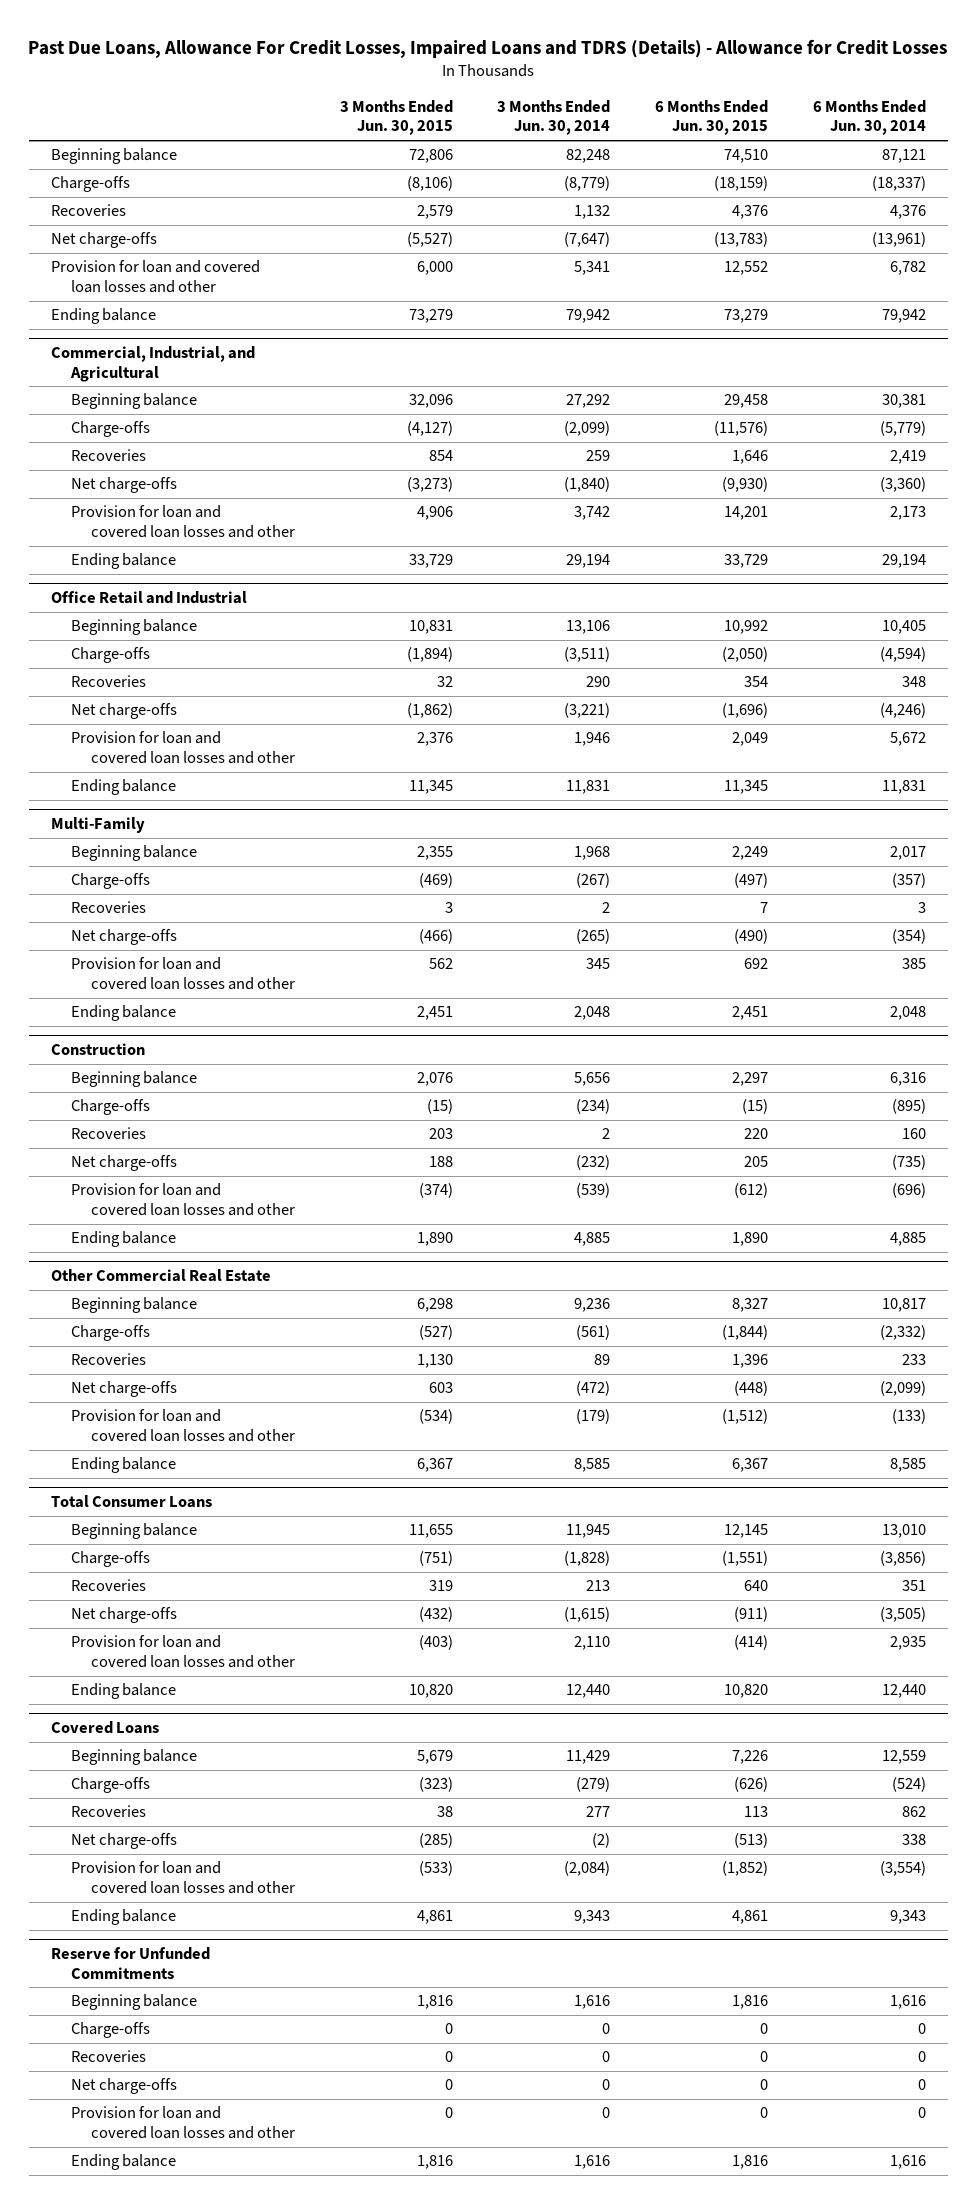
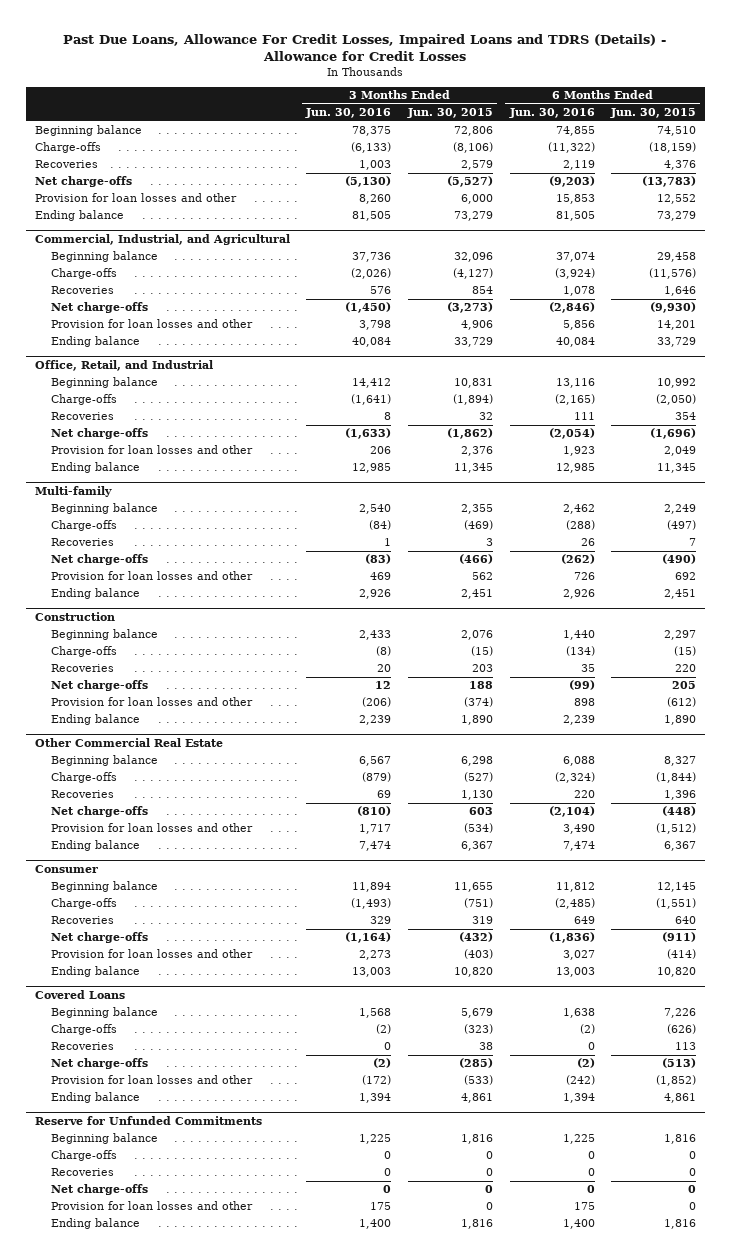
[497,99,611,136] 3 Months Ended Jun. 30, 2014 -> none
[812,99,926,136] 6 Months Ended Jun. 30, 2014 -> none
none -> [305,108,392,119] Jun. 30, 2016
none -> [508,108,595,119] Jun. 30, 2016
[50,260,260,293] Provision for loan and covered loan losses and other -> [34,193,237,203] Provision for loan losses and other
[71,505,296,538] Provision for loan and covered loan losses and other -> [50,319,253,329] Provision for loan losses and other
[50,591,247,605] Office Retail and Industrial -> [34,360,213,372] Office, Retail, and Industrial
[71,731,296,764] Provision for loan and covered loan losses and other -> [50,445,253,455] Provision for loan losses and other
[50,817,145,834] Multi-Family -> [34,486,112,498] Multi-family
[71,957,296,990] Provision for loan and covered loan losses and other -> [50,571,253,581] Provision for loan losses and other
[71,1183,296,1216] Provision for loan and covered loan losses and other -> [50,697,253,707] Provision for loan losses and other
[71,1409,296,1442] Provision for loan and covered loan losses and other -> [50,823,253,833] Provision for loan losses and other
[50,1495,212,1509] Total Consumer Loans -> [34,865,98,874] Consumer
[71,1635,296,1668] Provision for loan and covered loan losses and other -> [50,949,253,959] Provision for loan losses and other
[71,1861,296,1894] Provision for loan and covered loan losses and other -> [50,1075,253,1085] Provision for loan losses and other
[71,2106,296,2139] Provision for loan and covered loan losses and other -> [50,1201,253,1211] Provision for loan losses and other

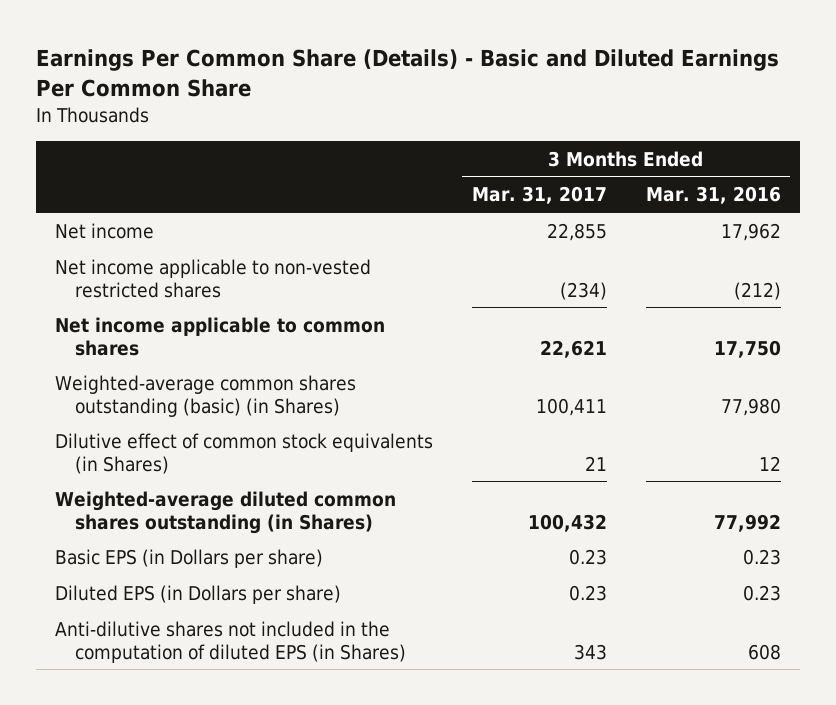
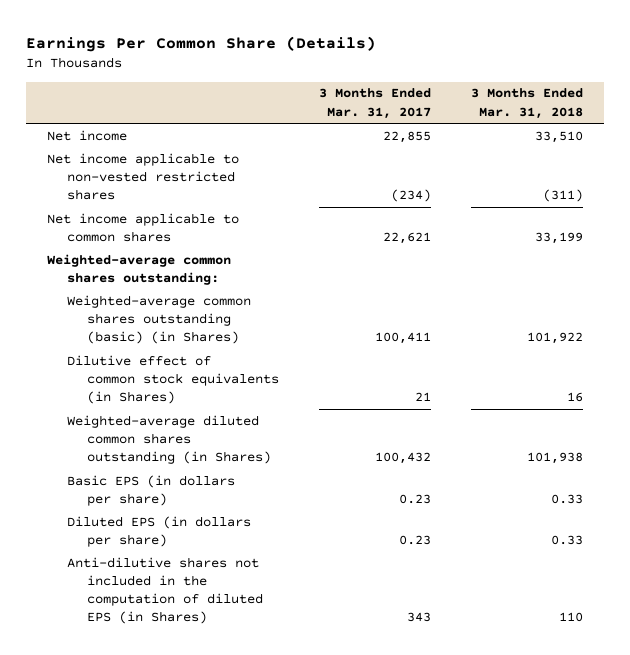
[36,48,780,97] Earnings Per Common Share (Details) - Basic and Diluted Earnings Per Common Share -> [26,36,377,53] Earnings Per Common Share (Details)
[645,186,781,205] Mar. 31, 2016 -> none
none -> [471,88,584,119] 3 Months Ended Mar. 31, 2018
none -> [46,253,231,285] Weighted-average common shares outstanding:
[55,548,324,568] Basic EPS (in Dollars per share) -> [66,474,235,506] Basic EPS (in dollars per share)
[55,584,342,604] Diluted EPS (in Dollars per share) -> [66,515,251,547] Diluted EPS (in dollars per share)

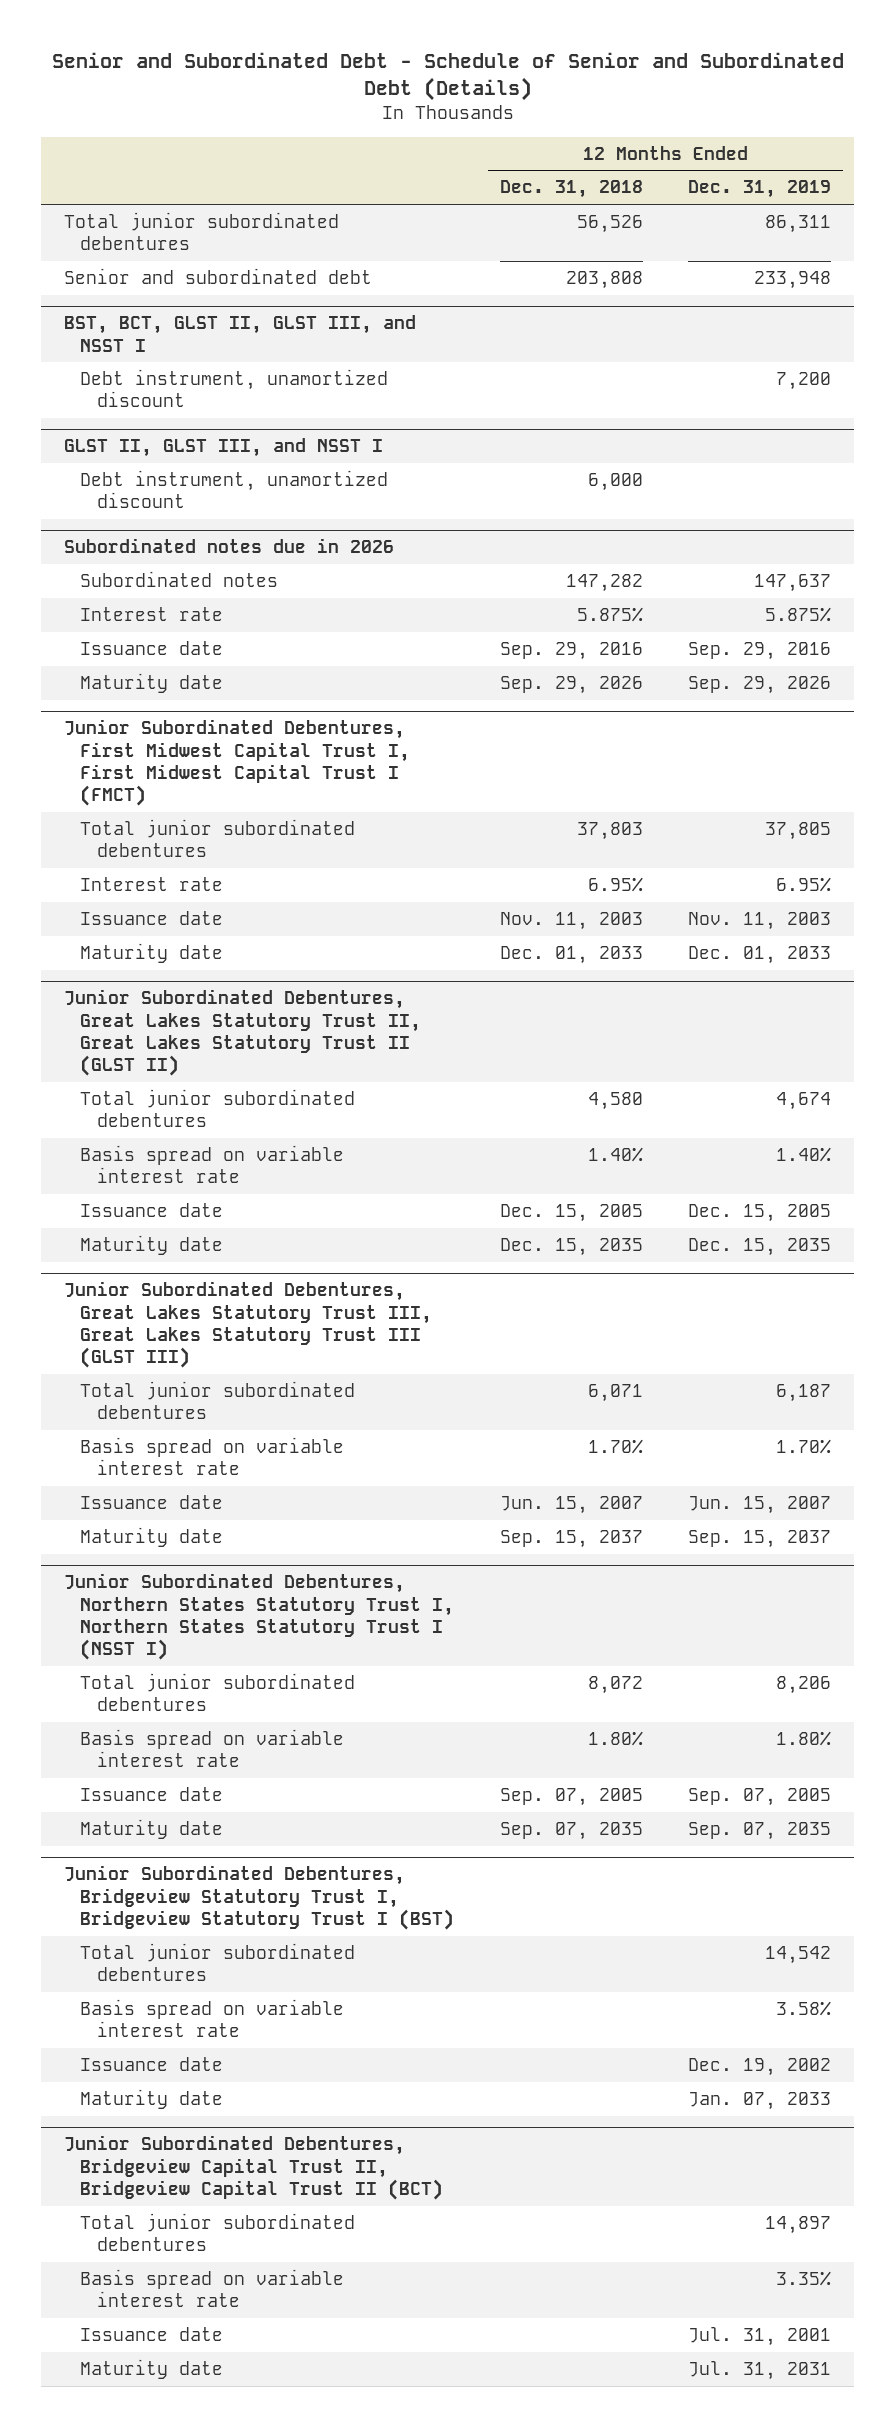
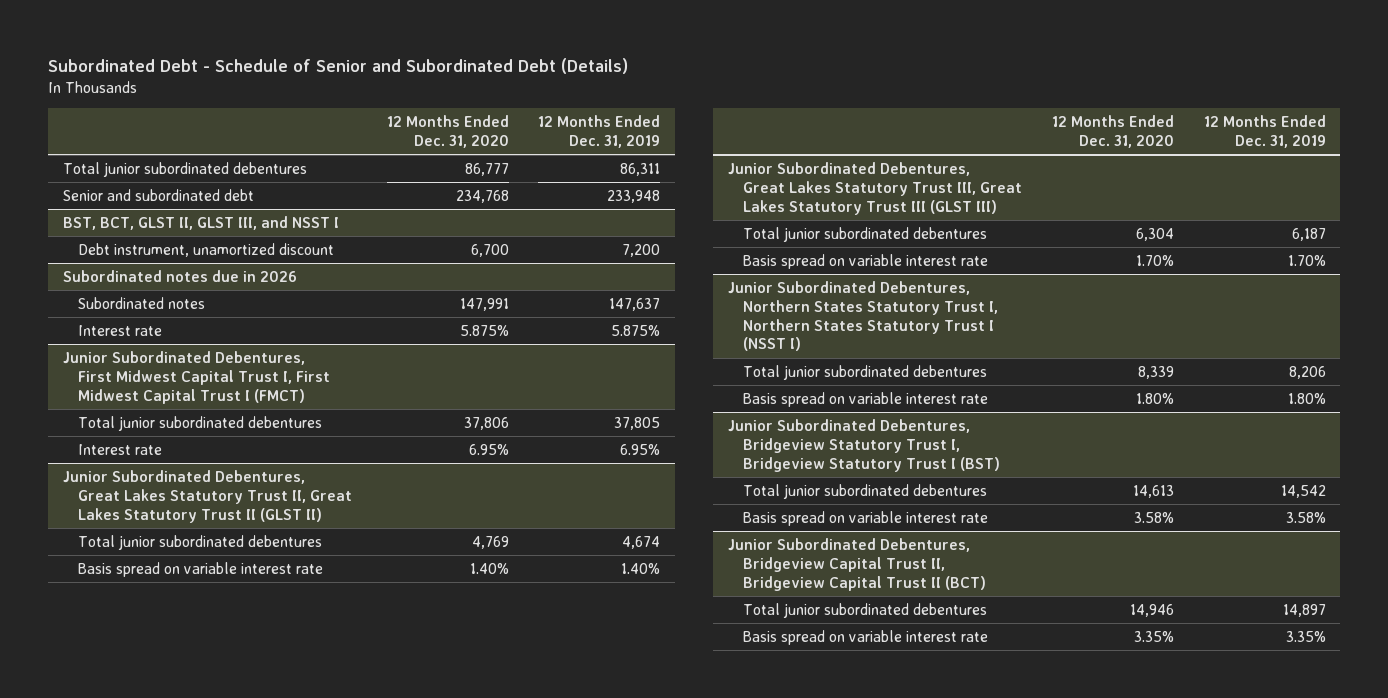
[51,52,844,102] Senior and Subordinated Debt - Schedule of Senior and Subordinated Debt (Details) -> [47,57,628,74] Subordinated Debt - Schedule of Senior and Subordinated Debt (Details)
[499,180,643,199] Dec. 31, 2018 -> none
none -> [386,114,509,148] 12 Months Ended Dec. 31, 2020
[63,438,383,458] GLST II, GLST III, and NSST I -> none
[80,469,389,509] Debt instrument, unamortized discount -> none
[80,640,224,655] Issuance date -> none
[80,672,224,693] Maturity date -> none
[80,910,224,925] Issuance date -> none
[80,942,224,963] Maturity date -> none
[80,1202,224,1217] Issuance date -> none
[80,1234,224,1255] Maturity date -> none
[80,1494,224,1509] Issuance date -> none
[80,1526,224,1547] Maturity date -> none
[80,1786,224,1801] Issuance date -> none
[80,1818,224,1839] Maturity date -> none
[80,2056,224,2071] Issuance date -> none
[80,2088,224,2109] Maturity date -> none
[80,2326,224,2341] Issuance date -> none
[80,2358,224,2379] Maturity date -> none

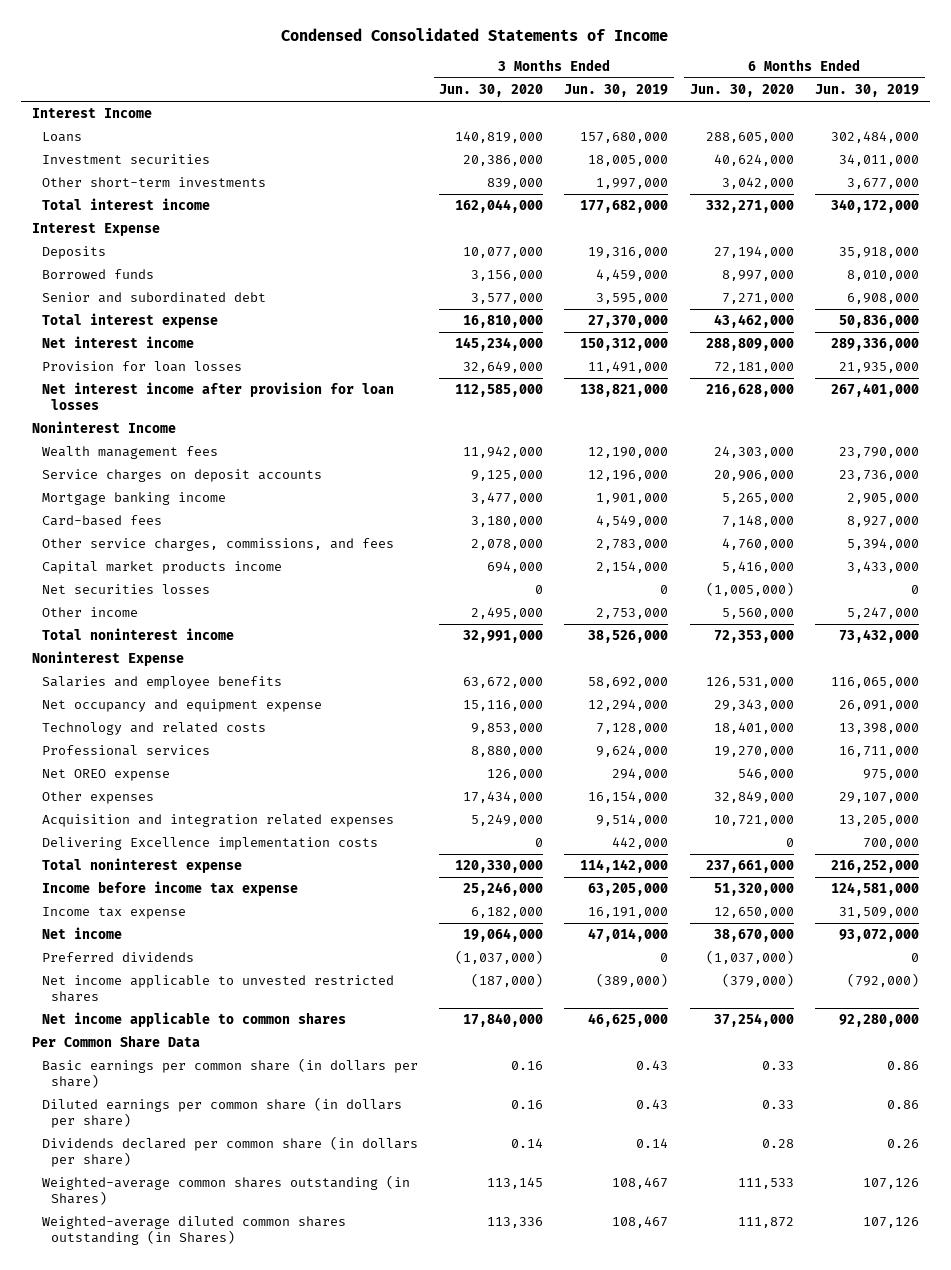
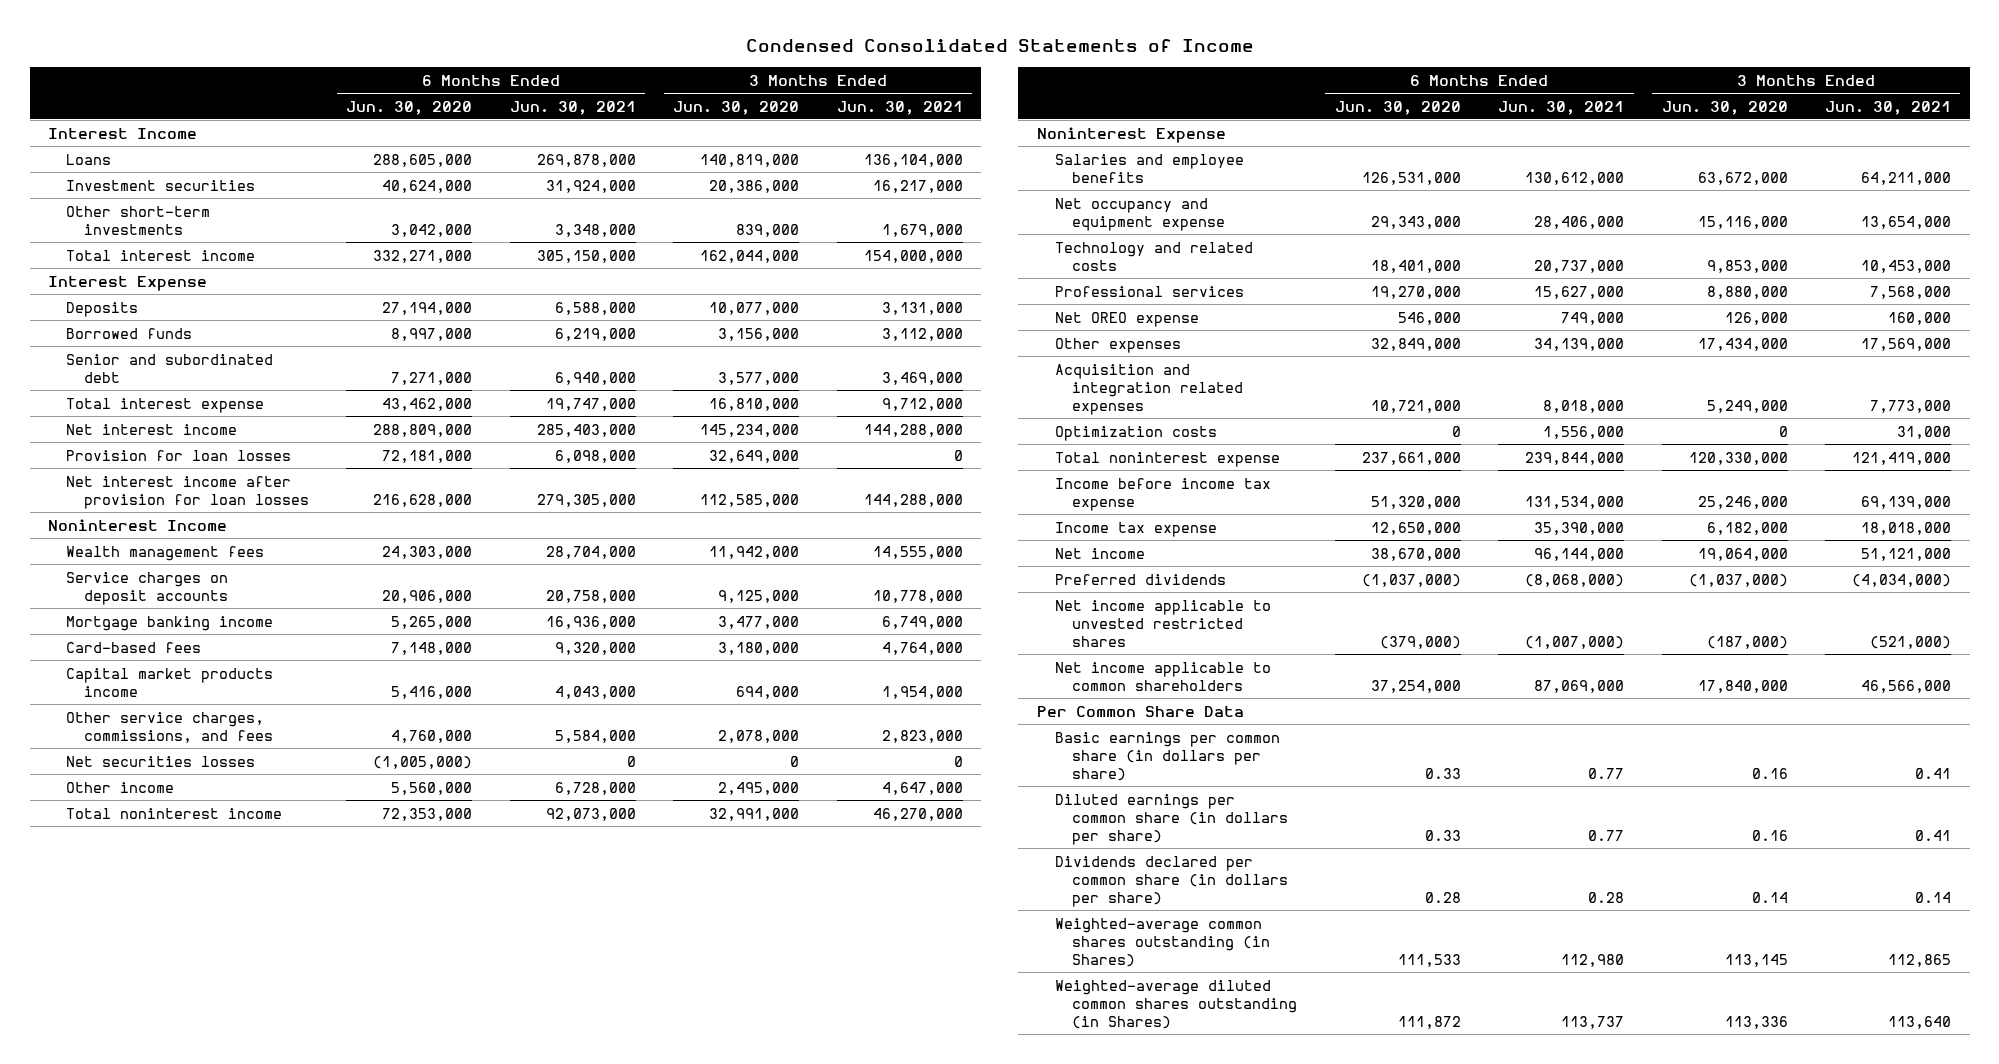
[564,84,669,98] Jun. 30, 2019 -> none
[815,84,920,98] Jun. 30, 2019 -> none
none -> [509,100,636,115] Jun. 30, 2021
none -> [836,100,963,115] Jun. 30, 2021
[41,538,394,552] Other service charges, commissions, and fees -> [66,711,273,743] Other service charges, commissions, and fees
[41,837,378,851] Delivering Excellence implementation costs -> none
none -> [1054,425,1217,441] Optimization costs
[41,1012,346,1028] Net income applicable to common shares -> [1054,661,1271,691] Net income applicable to common shareholders

